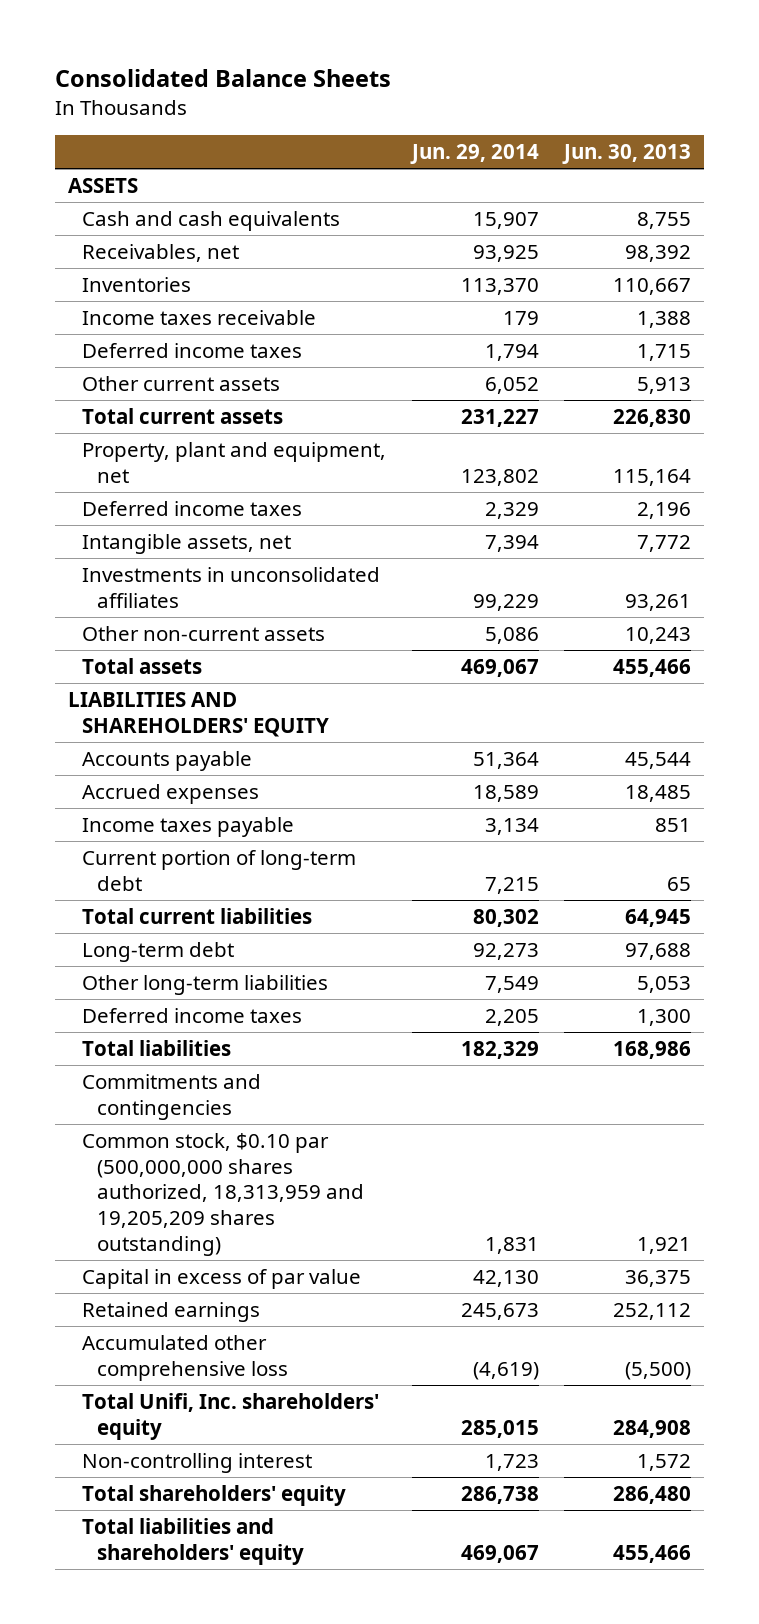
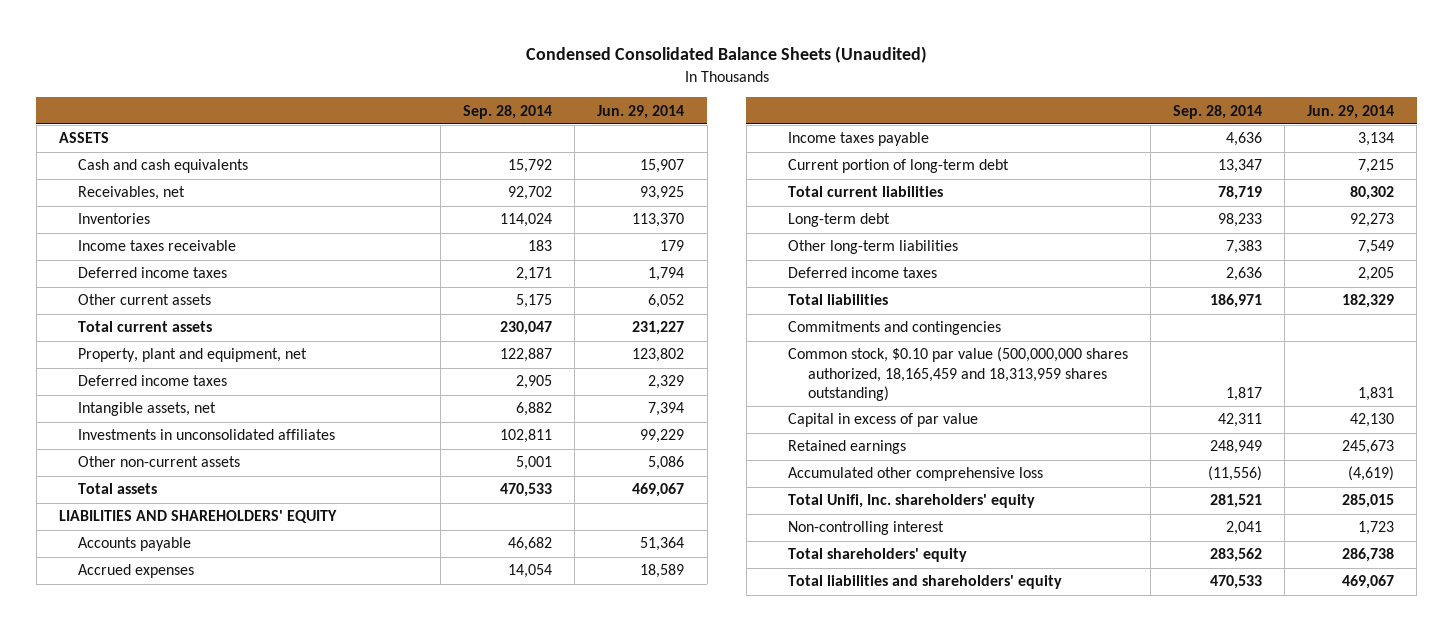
[55,68,392,87] Consolidated Balance Sheets -> [525,46,927,64] Condensed Consolidated Balance Sheets (Unaudited)
[562,144,692,165] Jun. 30, 2013 -> none
none -> [463,104,553,119] Sep. 28, 2014
[82,1133,364,1256] Common stock, $0.10 par (500,000,000 shares authorized, 18,313,959 and 19,205,209 shares outstanding) -> [788,347,1129,401] Common stock, $0.10 par value (500,000,000 shares authorized, 18,165,459 and 18,313,959 shares outstanding)

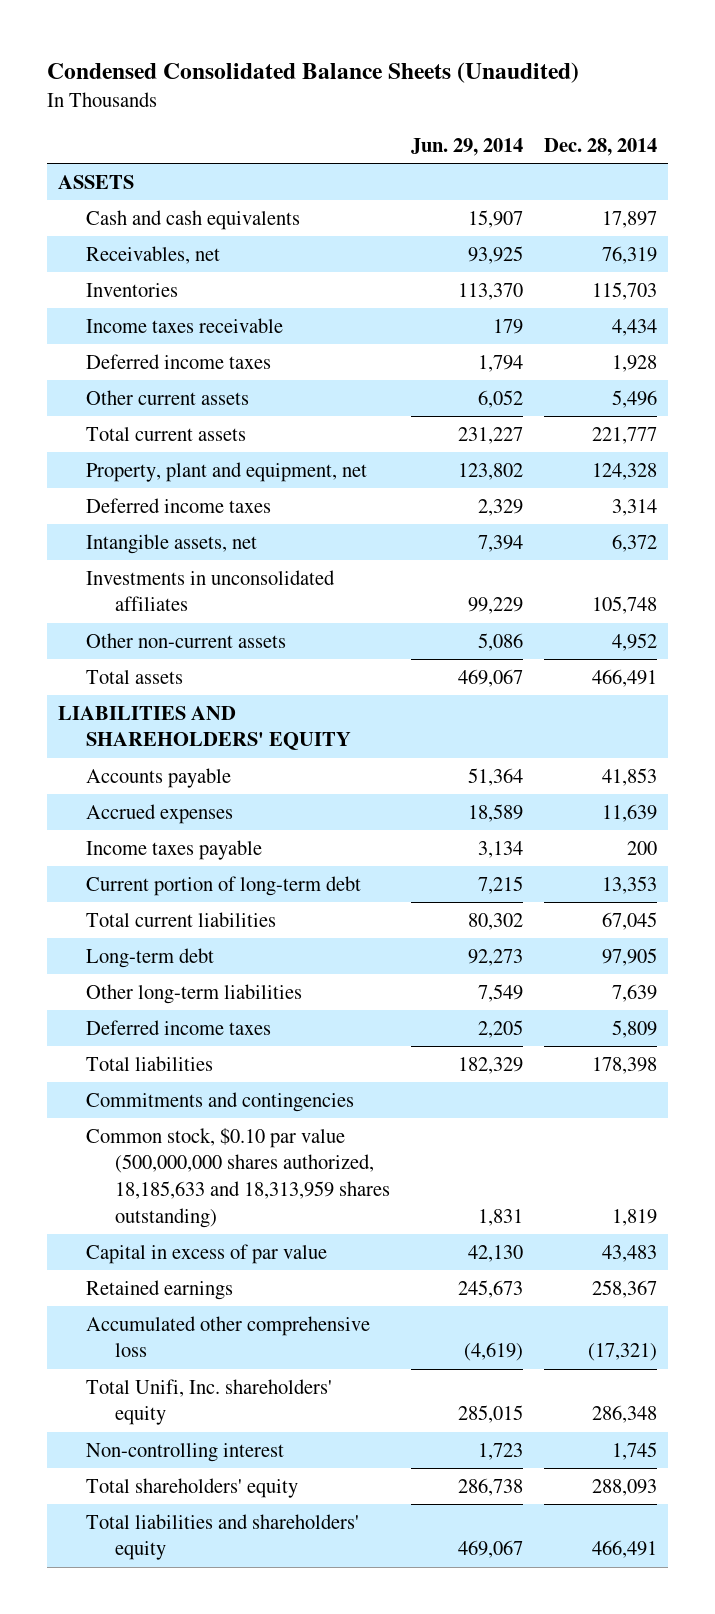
[463,104,553,119] Sep. 28, 2014 -> none
none -> [544,137,658,156] Dec. 28, 2014
[788,347,1129,401] Common stock, $0.10 par value (500,000,000 shares authorized, 18,165,459 and 18,313,959 shares outstanding) -> [86,1127,390,1228] Common stock, $0.10 par value (500,000,000 shares authorized, 18,185,633 and 18,313,959 shares outstanding)

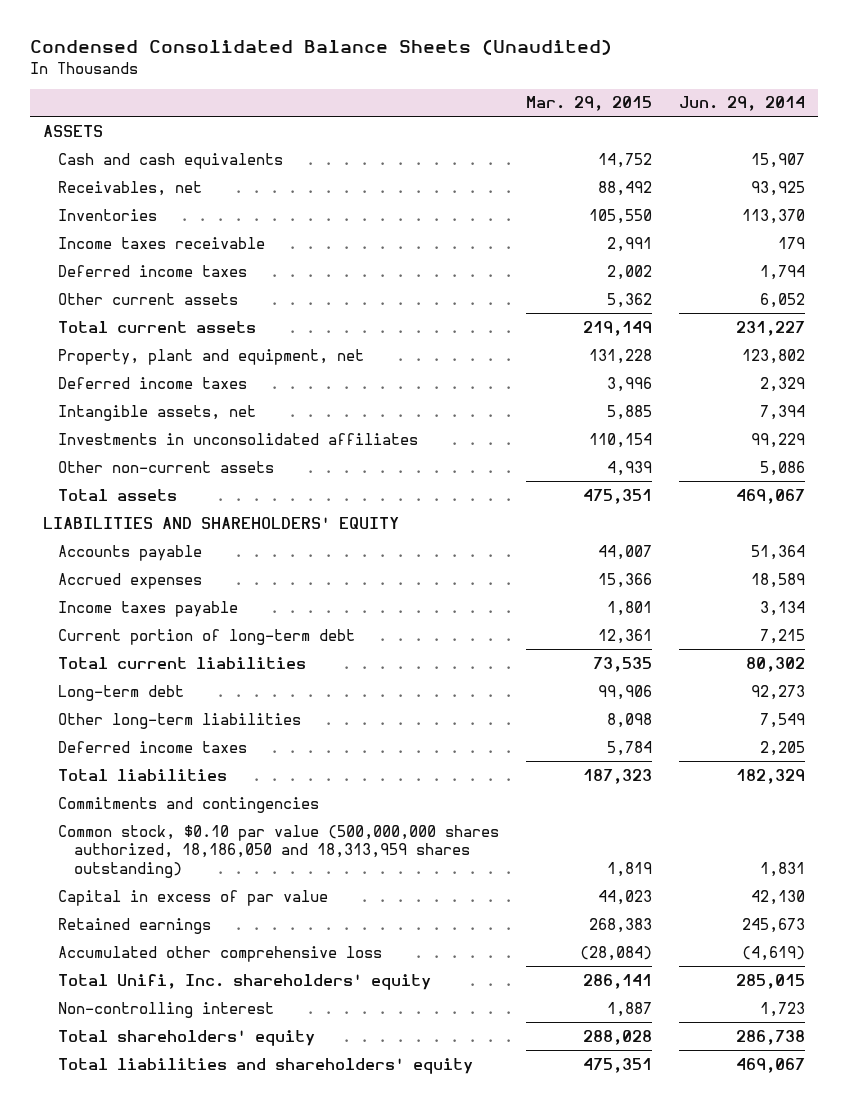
[544,137,658,156] Dec. 28, 2014 -> none
none -> [526,96,653,112] Mar. 29, 2015
[86,1127,390,1228] Common stock, $0.10 par value (500,000,000 shares authorized, 18,185,633 and 18,313,959 shares outstanding) -> [58,824,500,878] Common stock, $0.10 par value (500,000,000 shares authorized, 18,186,050 and 18,313,959 shares outstanding)

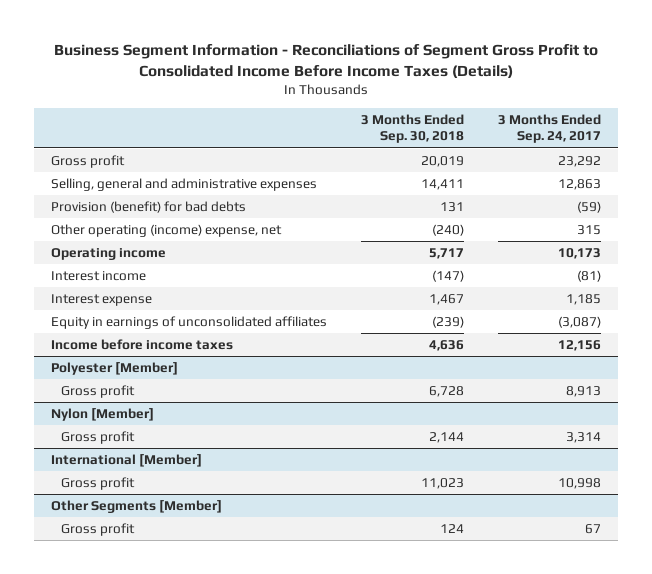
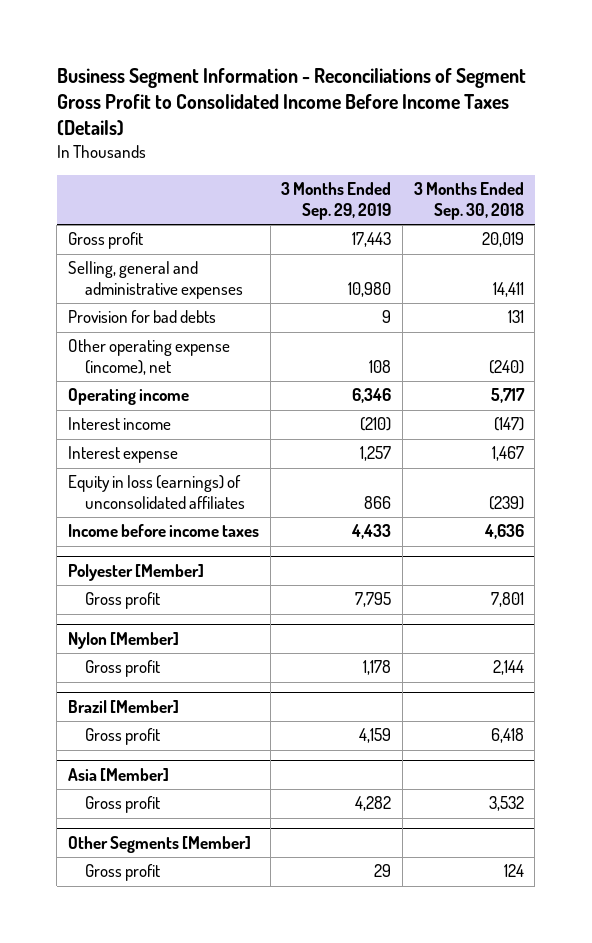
[498,113,602,144] 3 Months Ended Sep. 24, 2017 -> none
none -> [281,182,392,220] 3 Months Ended Sep. 29, 2019
[50,200,246,213] Provision (benefit) for bad debts -> [68,310,217,324] Provision for bad debts
[50,223,282,237] Other operating (income) expense, net -> [68,339,231,376] Other operating expense (income), net
[50,315,327,329] Equity in earnings of unconsolidated affiliates -> [68,475,245,510] Equity in loss (earnings) of unconsolidated affiliates
[428,385,464,397] 6,728 -> [490,592,524,608] 7,801
[50,453,202,467] International [Member] -> none
none -> [68,699,180,713] Brazil [Member]
[420,477,464,489] 11,023 -> [490,728,524,744] 6,418
none -> [68,767,170,781] Asia [Member]
none -> [84,796,160,814] Gross profit

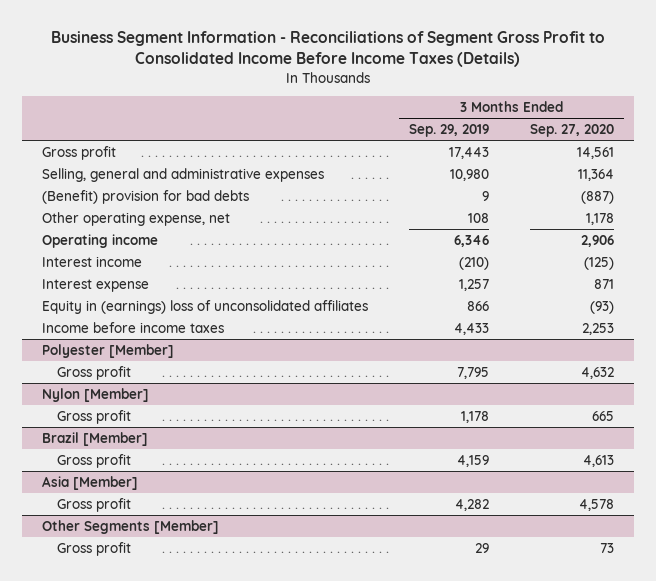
[413,182,524,220] 3 Months Ended Sep. 30, 2018 -> none
none -> [530,123,615,137] Sep. 27, 2020
[68,310,217,324] Provision for bad debts -> [42,189,250,204] (Benefit) provision for bad debts
[68,339,231,376] Other operating expense (income), net -> [42,211,231,226] Other operating expense, net
[68,475,245,510] Equity in loss (earnings) of unconsolidated affiliates -> [42,299,369,314] Equity in (earnings) loss of unconsolidated affiliates

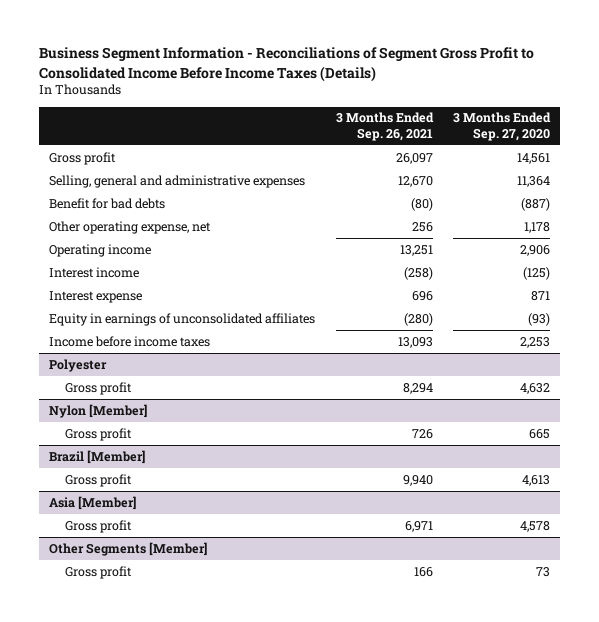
[409,123,490,137] Sep. 29, 2019 -> none
none -> [335,112,434,141] 3 Months Ended Sep. 26, 2021
[42,189,250,204] (Benefit) provision for bad debts -> [49,197,166,209] Benefit for bad debts
[42,299,369,314] Equity in (earnings) loss of unconsolidated affiliates -> [49,312,316,326] Equity in earnings of unconsolidated affiliates
[42,343,175,358] Polyester [Member] -> [49,358,108,372] Polyester

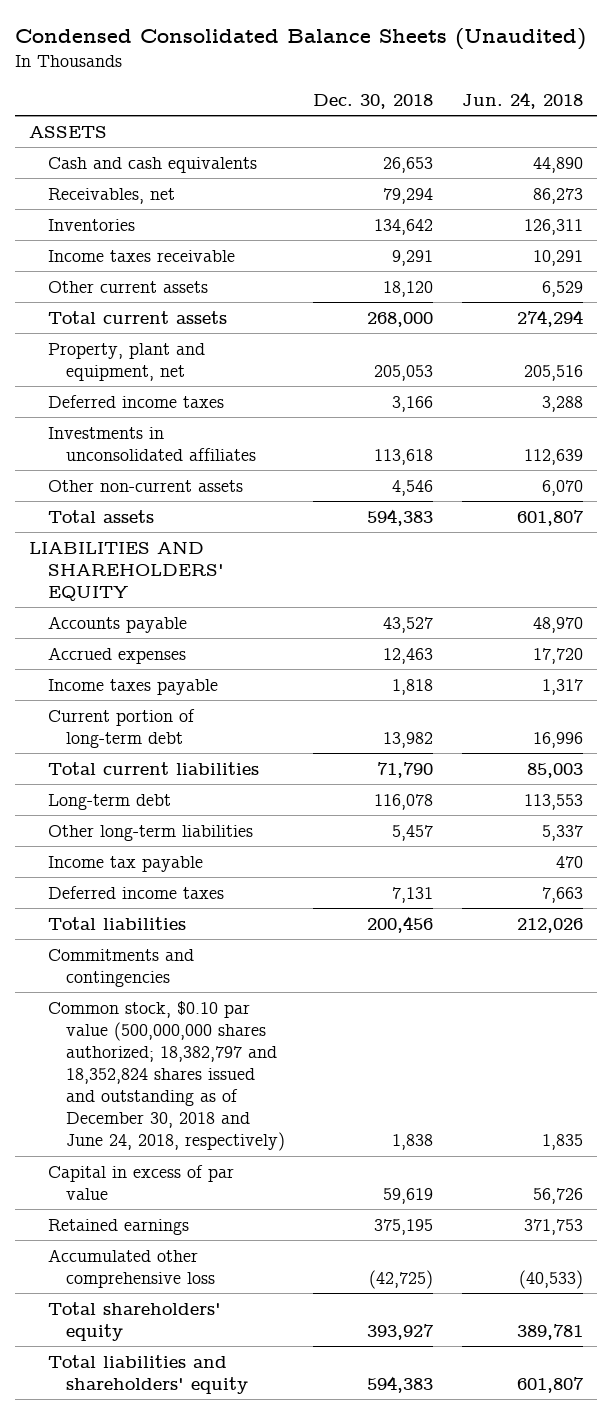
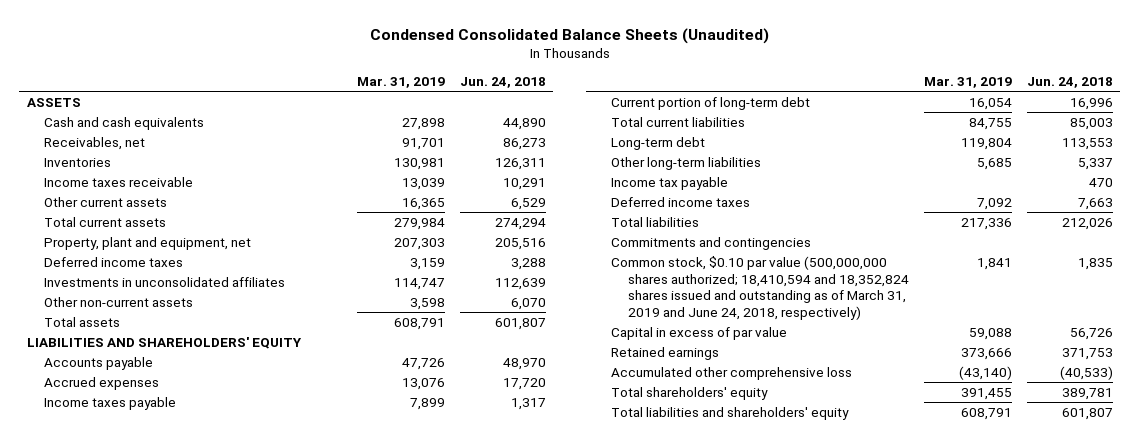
[313,94,434,110] Dec. 30, 2018 -> none
none -> [356,76,445,88] Mar. 31, 2019
[47,1000,285,1152] Common stock, $0.10 par value (500,000,000 shares authorized; 18,382,797 and 18,352,824 shares issued and outstanding as of December 30, 2018 and June 24, 2018, respectively) -> [610,255,909,320] Common stock, $0.10 par value (500,000,000 shares authorized; 18,410,594 and 18,352,824 shares issued and outstanding as of March 31, 2019 and June 24, 2018, respectively)

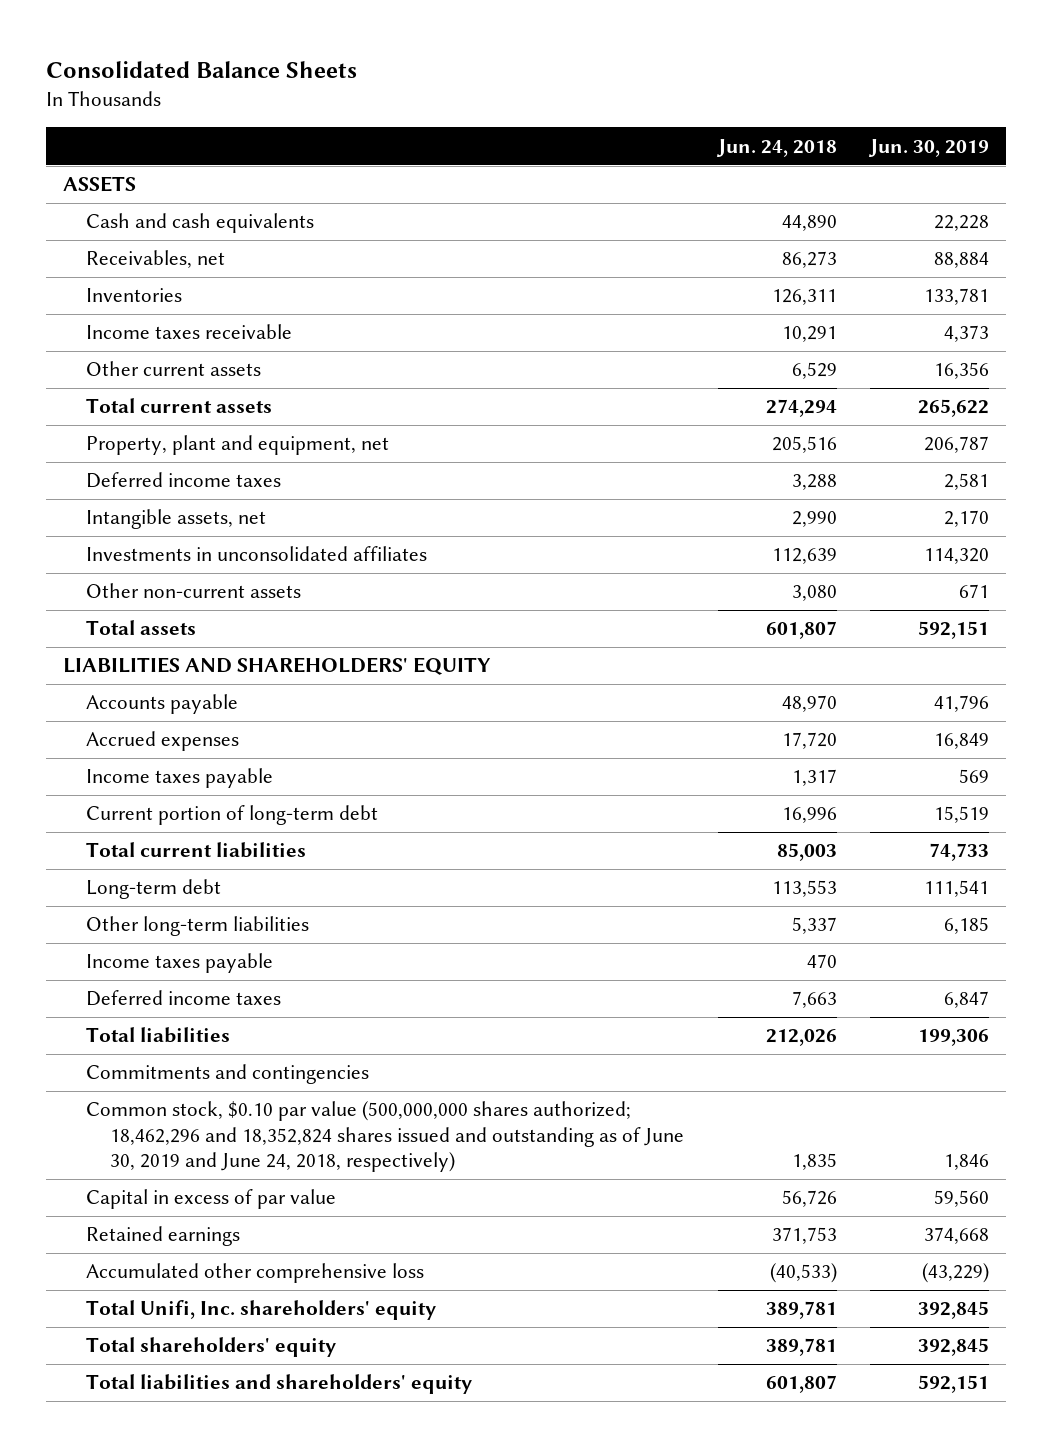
[369,27,769,44] Condensed Consolidated Balance Sheets (Unaudited) -> [45,61,357,79] Consolidated Balance Sheets
[356,76,445,88] Mar. 31, 2019 -> none
none -> [868,138,990,157] Jun. 30, 2019
none -> [86,509,267,530] Intangible assets, net
[510,297,546,310] 6,070 -> [791,585,837,602] 3,080
[610,176,728,190] Income tax payable -> [86,953,274,974] Income taxes payable
[610,255,909,320] Common stock, $0.10 par value (500,000,000 shares authorized; 18,410,594 and 18,352,824 shares issued and outstanding as of March 31, 2019 and June 24, 2018, respectively) -> [86,1101,685,1173] Common stock, $0.10 par value (500,000,000 shares authorized; 18,462,296 and 18,352,824 shares issued and outstanding as of June 30, 2019 and June 24, 2018, respectively)
none -> [86,1300,437,1321] Total Unifi, Inc. shareholders' equity

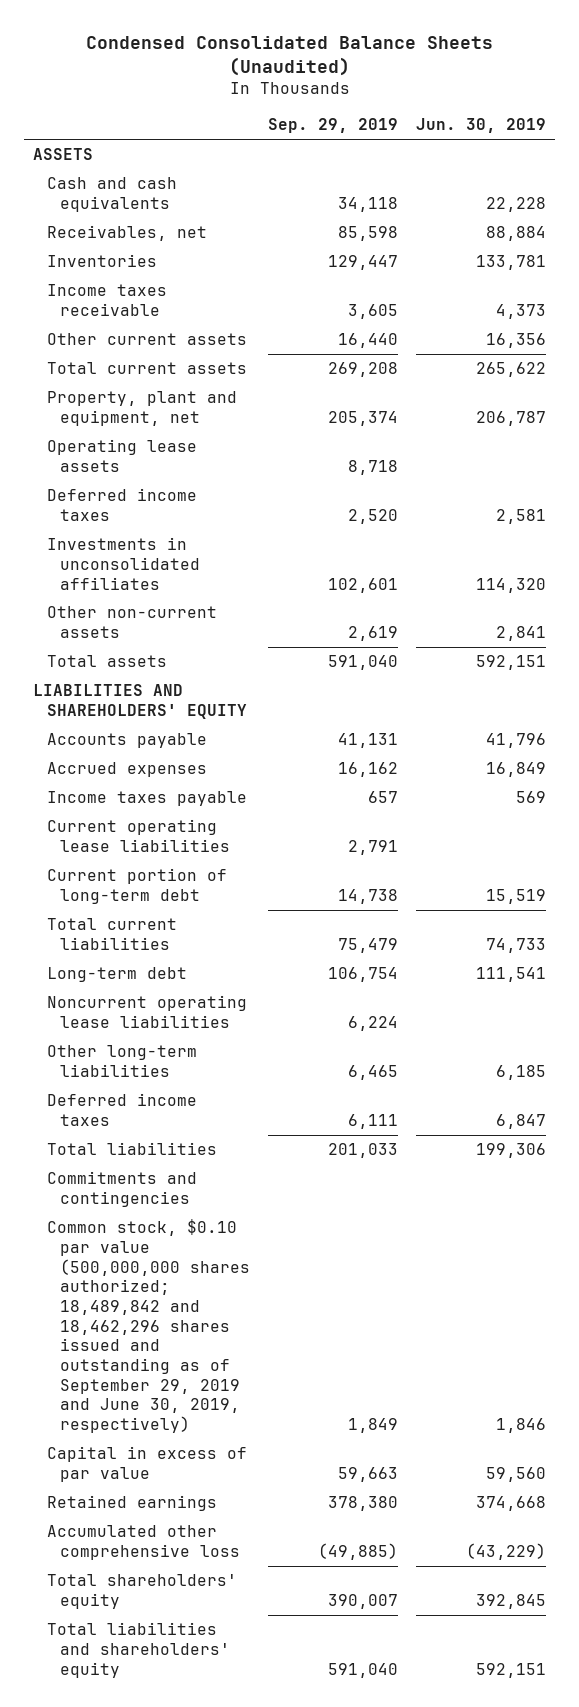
[45,61,357,79] Consolidated Balance Sheets -> [85,35,493,77] Condensed Consolidated Balance Sheets (Unaudited)
[715,138,837,157] Jun. 24, 2018 -> none
none -> [267,118,398,134] Sep. 29, 2019
none -> [46,439,197,472] Operating lease assets
[86,509,267,530] Intangible assets, net -> none
[959,584,990,599] 671 -> [496,625,547,641] 2,841
none -> [46,819,230,852] Current operating lease liabilities
none -> [46,995,247,1028] Noncurrent operating lease liabilities
[86,953,274,974] Income taxes payable -> none
[86,1101,685,1173] Common stock, $0.10 par value (500,000,000 shares authorized; 18,462,296 and 18,352,824 shares issued and outstanding as of June 30, 2019 and June 24, 2018, respectively) -> [46,1219,250,1433] Common stock, $0.10 par value (500,000,000 shares authorized; 18,489,842 and 18,462,296 shares issued and outstanding as of September 29, 2019 and June 30, 2019, respectively)
[86,1300,437,1321] Total Unifi, Inc. shareholders' equity -> none

